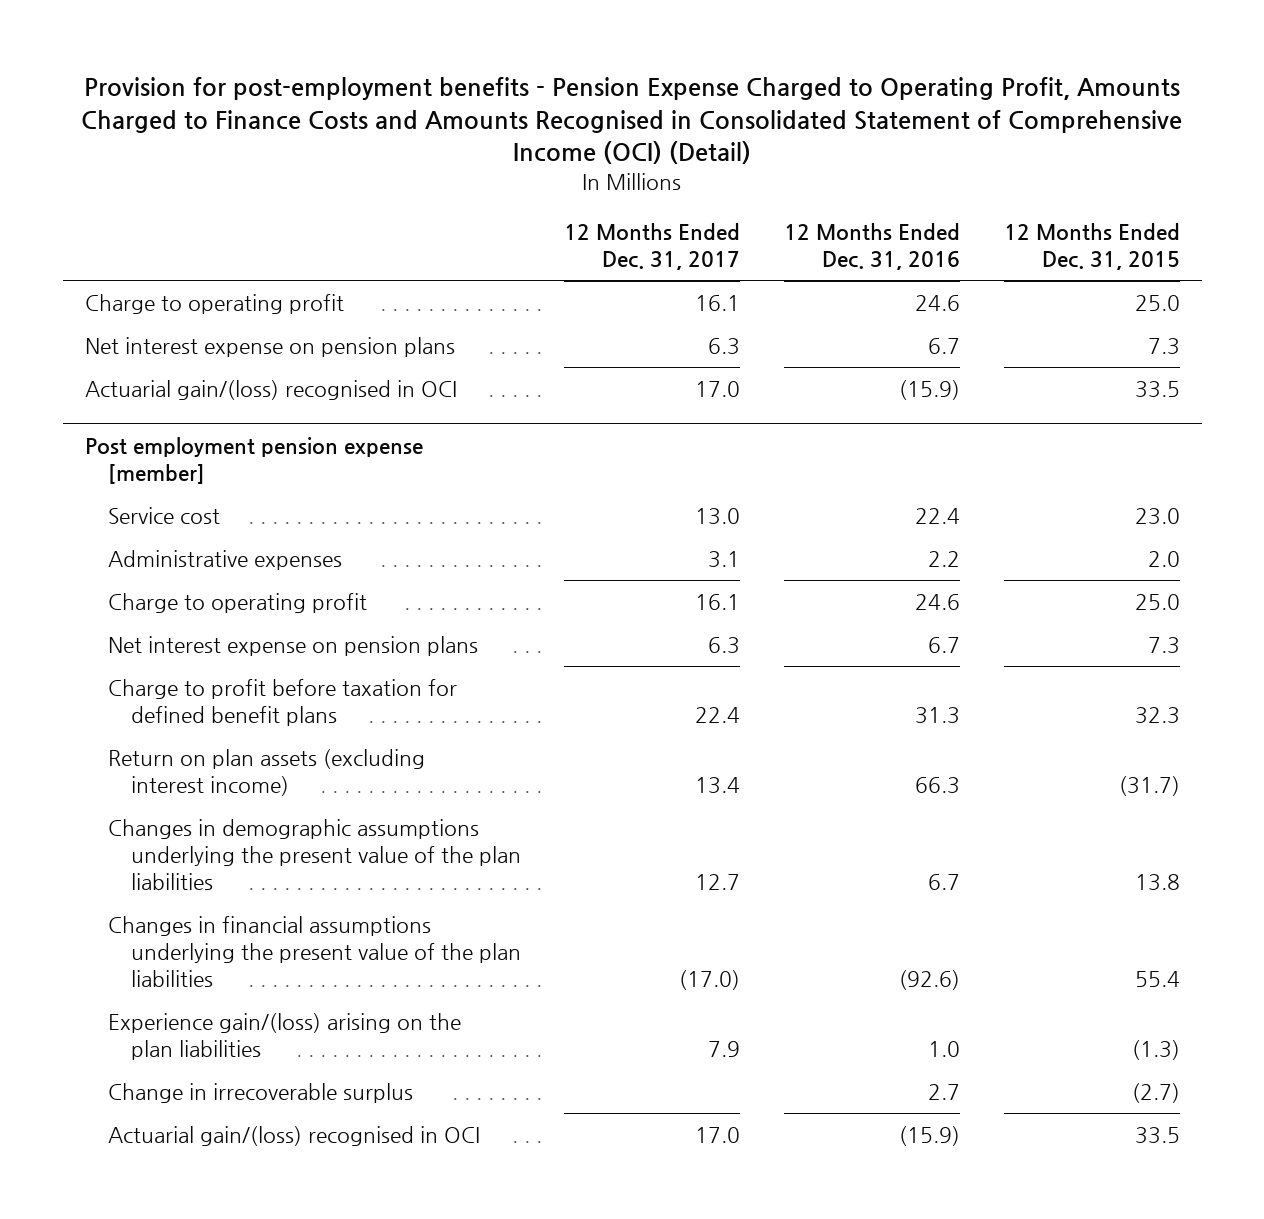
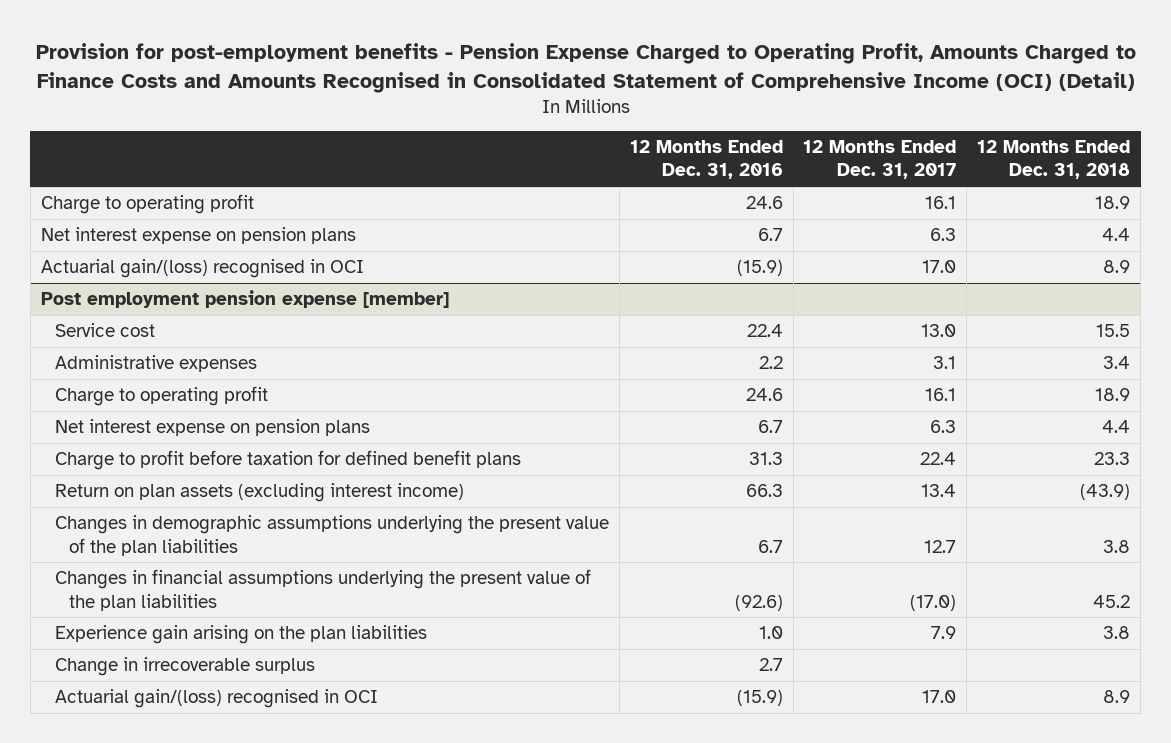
[1003,222,1180,270] 12 Months Ended Dec. 31, 2015 -> none
none -> [977,140,1131,180] 12 Months Ended Dec. 31, 2018
[107,1013,461,1061] Experience gain/(loss) arising on the plan liabilities -> [54,625,427,645] Experience gain arising on the plan liabilities

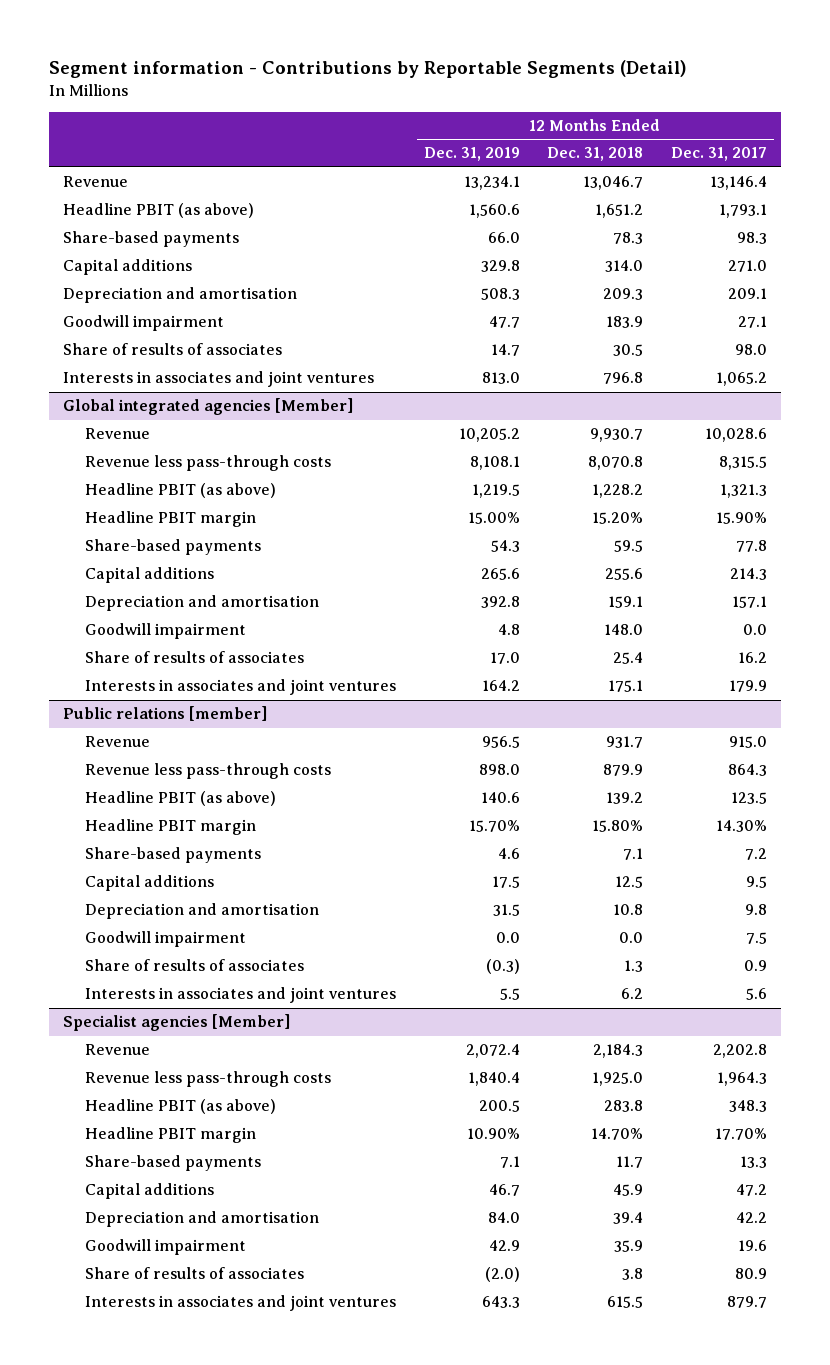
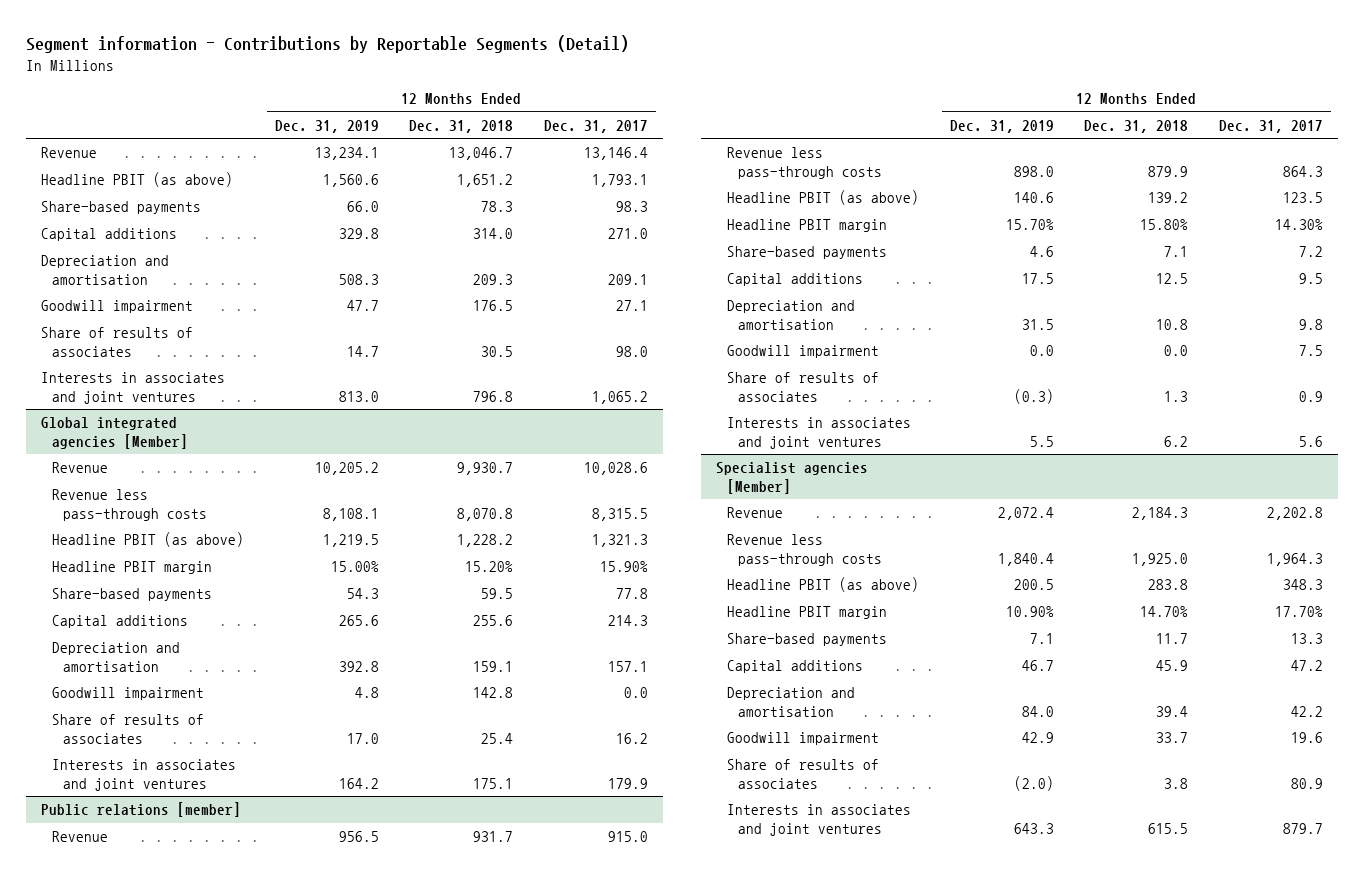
[606,316,644,329] 183.9 -> [473,300,514,312] 176.5
[604,624,644,636] 148.0 -> [473,687,514,699] 142.8
[614,1240,644,1253] 35.9 -> [1156,732,1189,744] 33.7

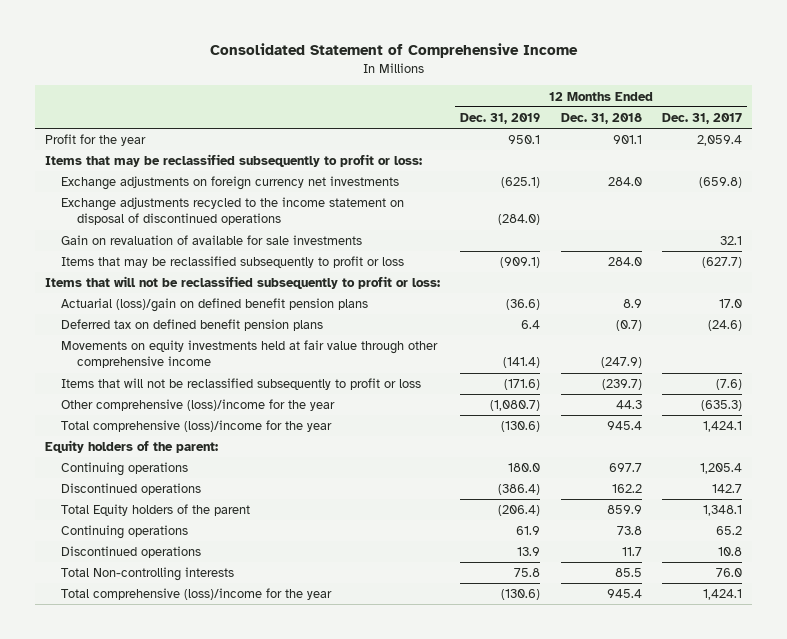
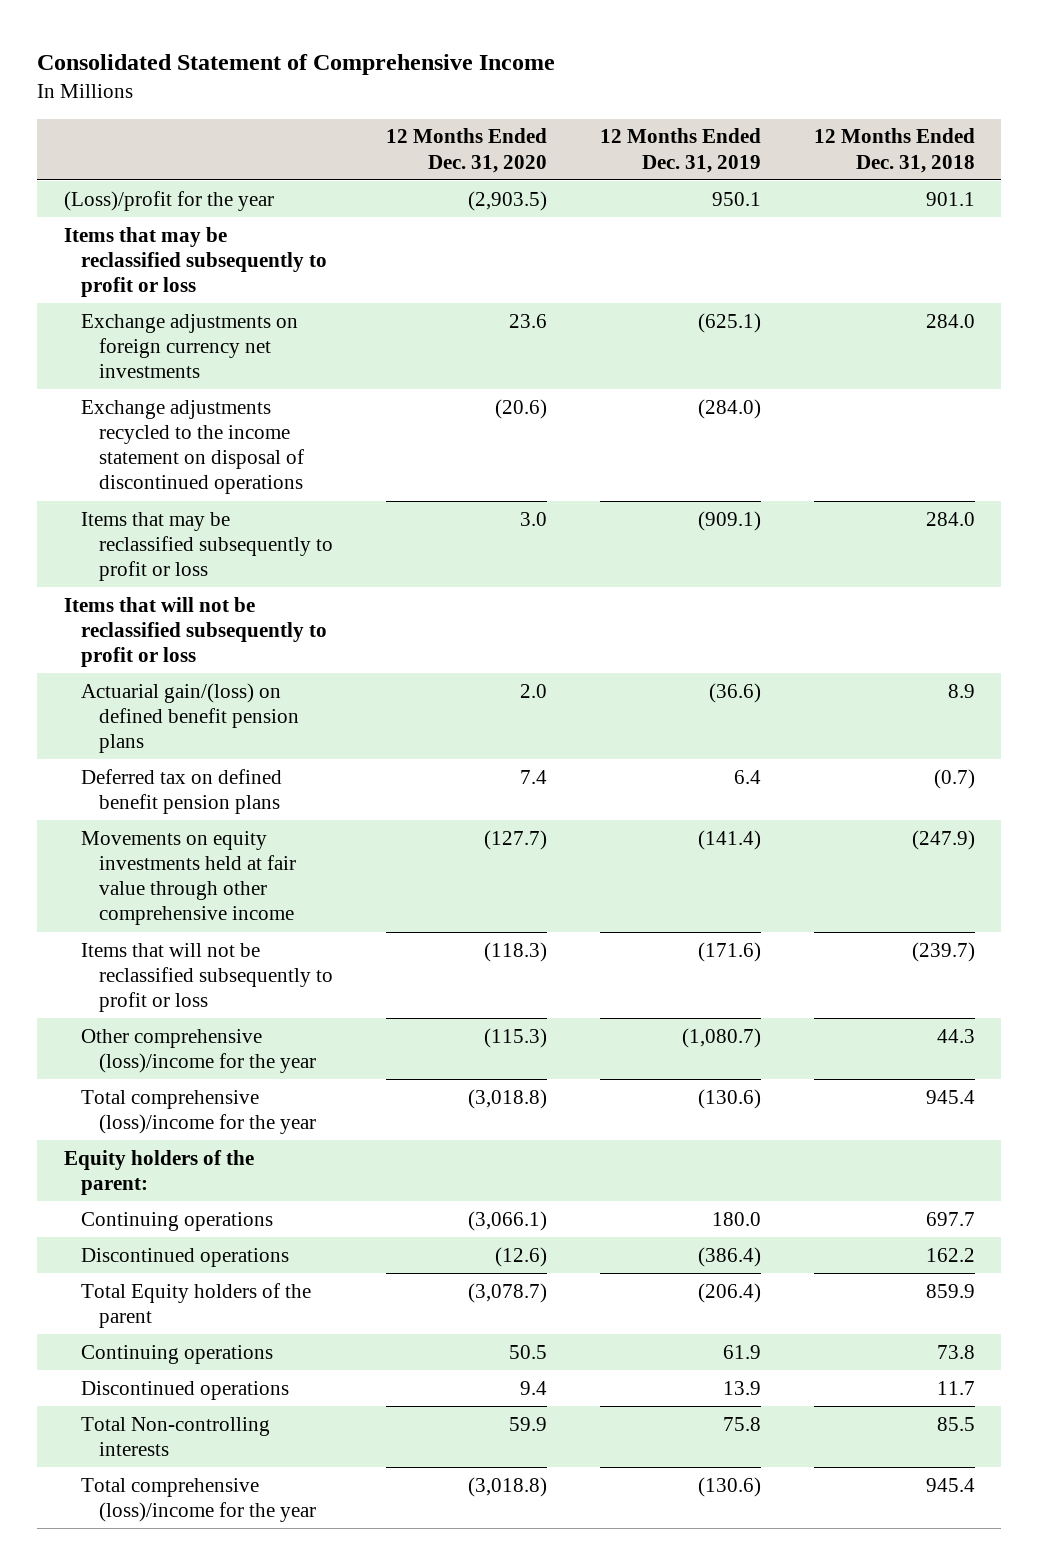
[661,112,742,124] Dec. 31, 2017 -> none
none -> [385,128,547,173] 12 Months Ended Dec. 31, 2020
[45,134,147,147] Profit for the year -> [63,190,274,211] (Loss)/profit for the year
[45,154,423,168] Items that may be reclassified subsequently to profit or loss: -> [63,226,328,298] Items that may be reclassified subsequently to profit or loss
[61,235,363,246] Gain on revaluation of available for sale investments -> none
[45,276,441,290] Items that will not be reclassified subsequently to profit or loss: -> [63,596,328,668] Items that will not be reclassified subsequently to profit or loss
[61,298,369,313] Actuarial (loss)/gain on defined benefit pension plans -> [81,682,300,754] Actuarial gain/(loss) on defined benefit pension plans

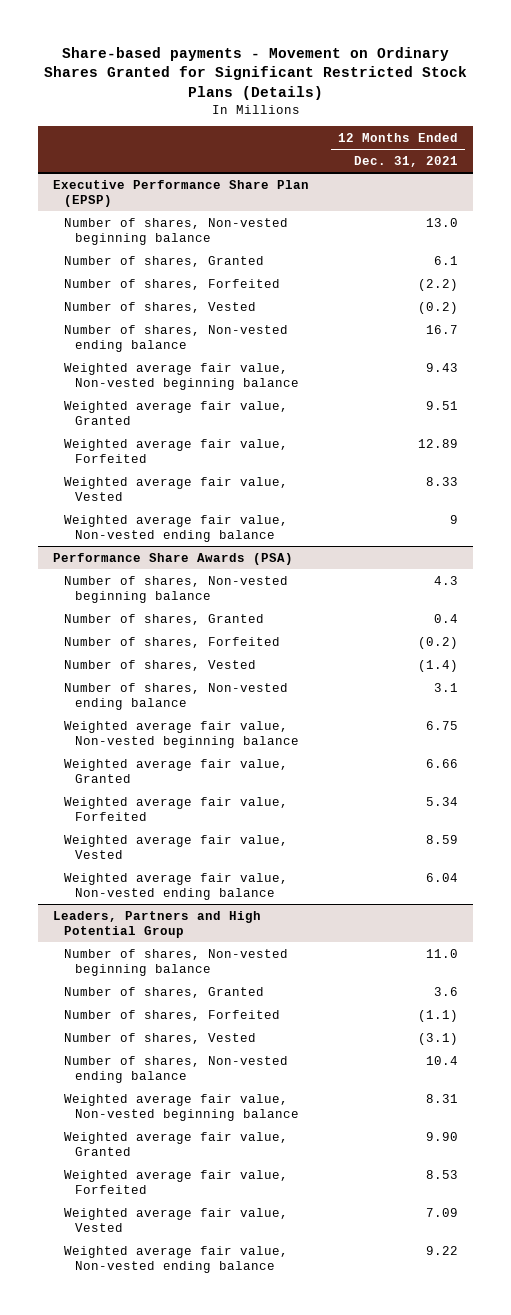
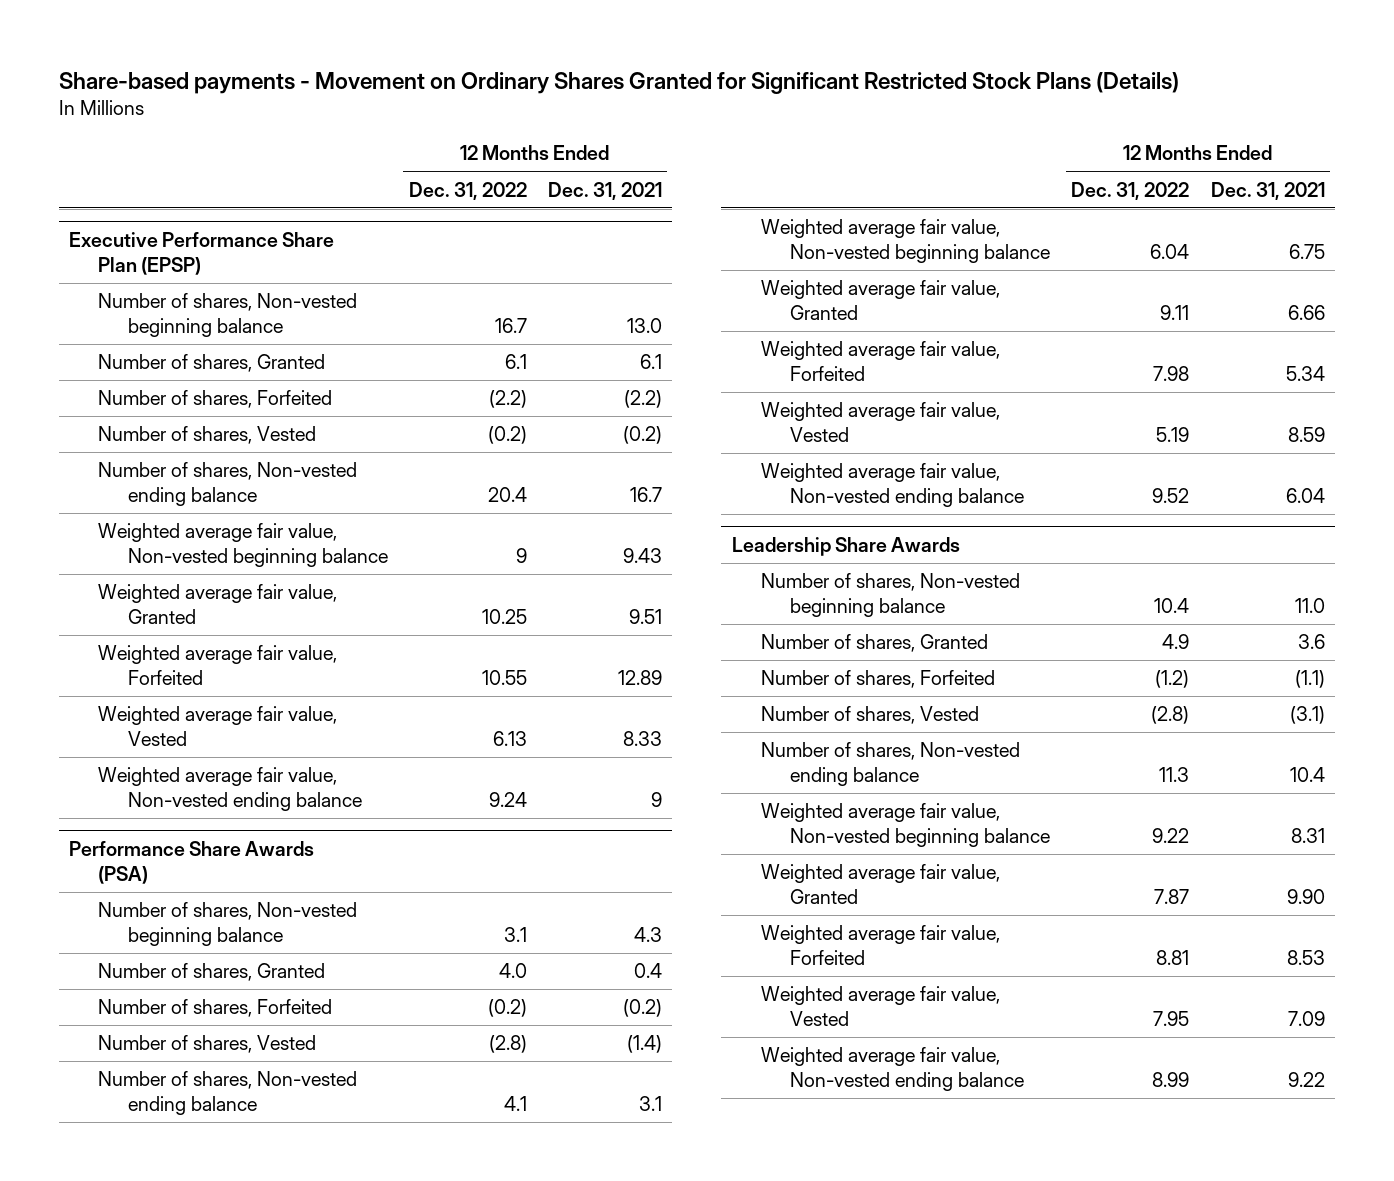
none -> [408,181,527,200] Dec. 31, 2022
[52,910,261,938] Leaders, Partners and High Potential Group -> [731,536,960,556] Leadership Share Awards

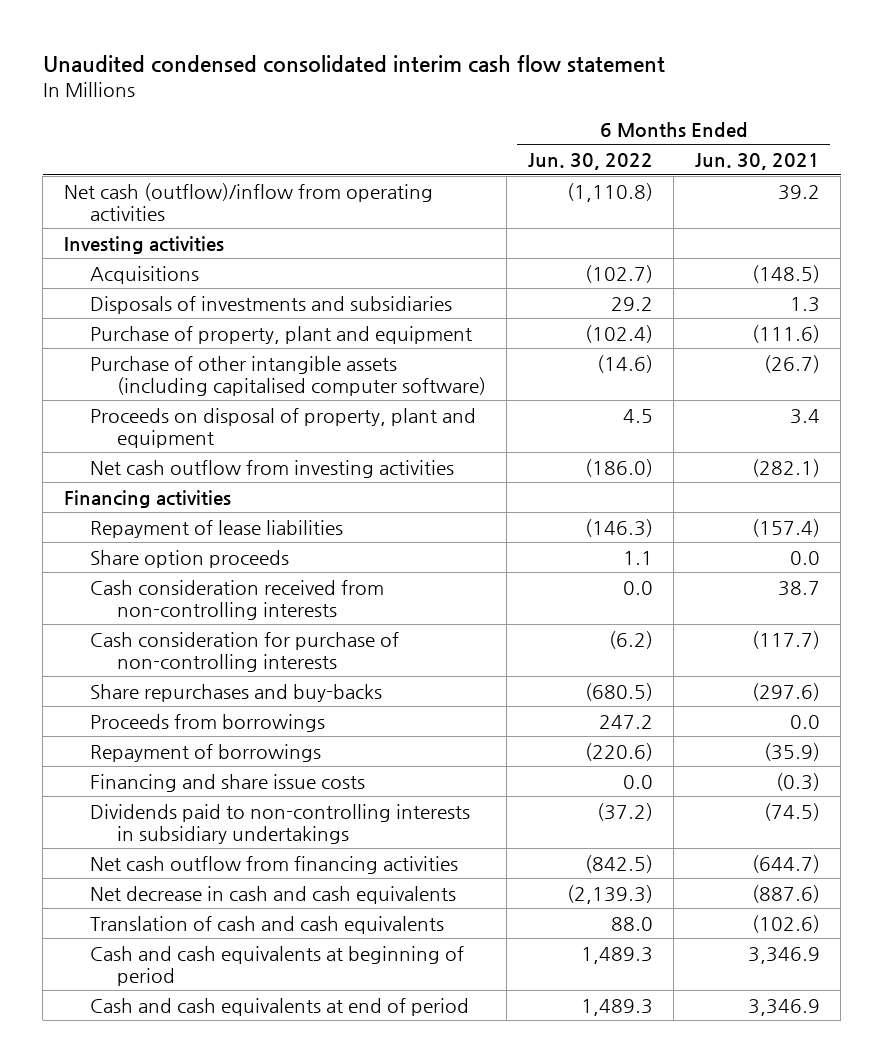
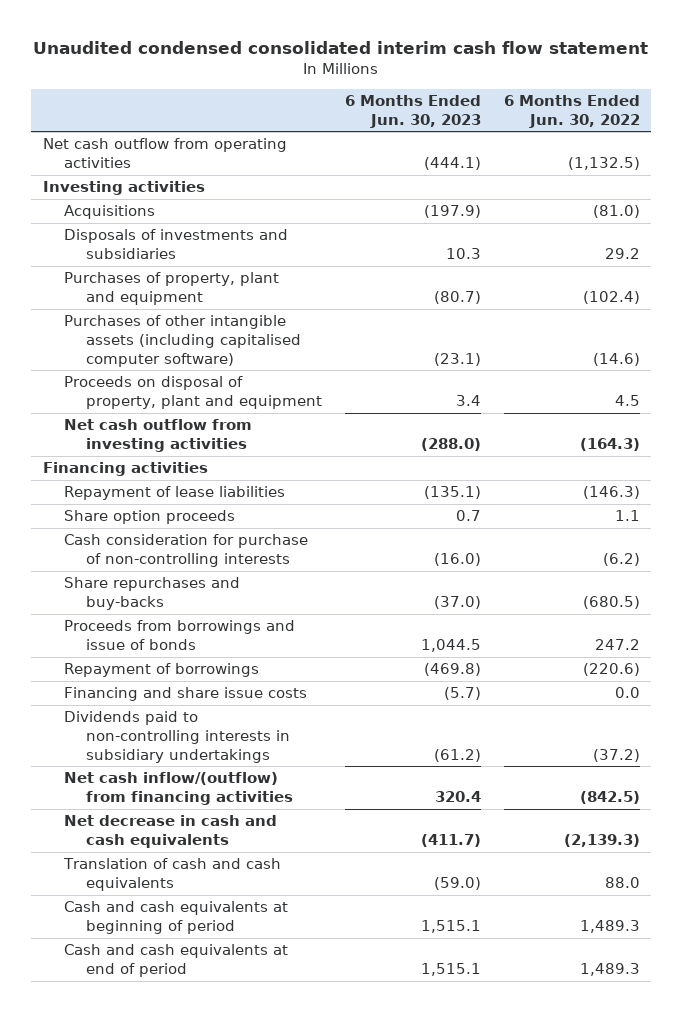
[694,153,820,171] Jun. 30, 2021 -> none
none -> [345,94,482,128] 6 Months Ended Jun. 30, 2023
[63,182,433,221] Net cash (outflow)/inflow from operating activities -> [42,138,287,168] Net cash outflow from operating activities
[566,182,653,202] (1,110.8) -> [567,156,640,170] (1,132.5)
[584,264,653,283] (102.7) -> [592,205,640,219] (81.0)
[90,325,473,344] Purchase of property, plant and equipment -> [64,272,280,305] Purchases of property, plant and equipment
[90,355,486,396] Purchase of other intangible assets (including capitalised computer software) -> [64,315,302,367] Purchases of other intangible assets (including capitalised computer software)
[584,458,653,477] (186.0) -> [579,437,640,451] (164.3)
[90,579,385,620] Cash consideration received from non-controlling interests -> none
[90,713,326,732] Proceeds from borrowings -> [64,620,296,650] Proceeds from borrowings and issue of bonds
[90,855,459,874] Net cash outflow from financing activities -> [64,772,294,805] Net cash inflow/(outflow) from financing activities

